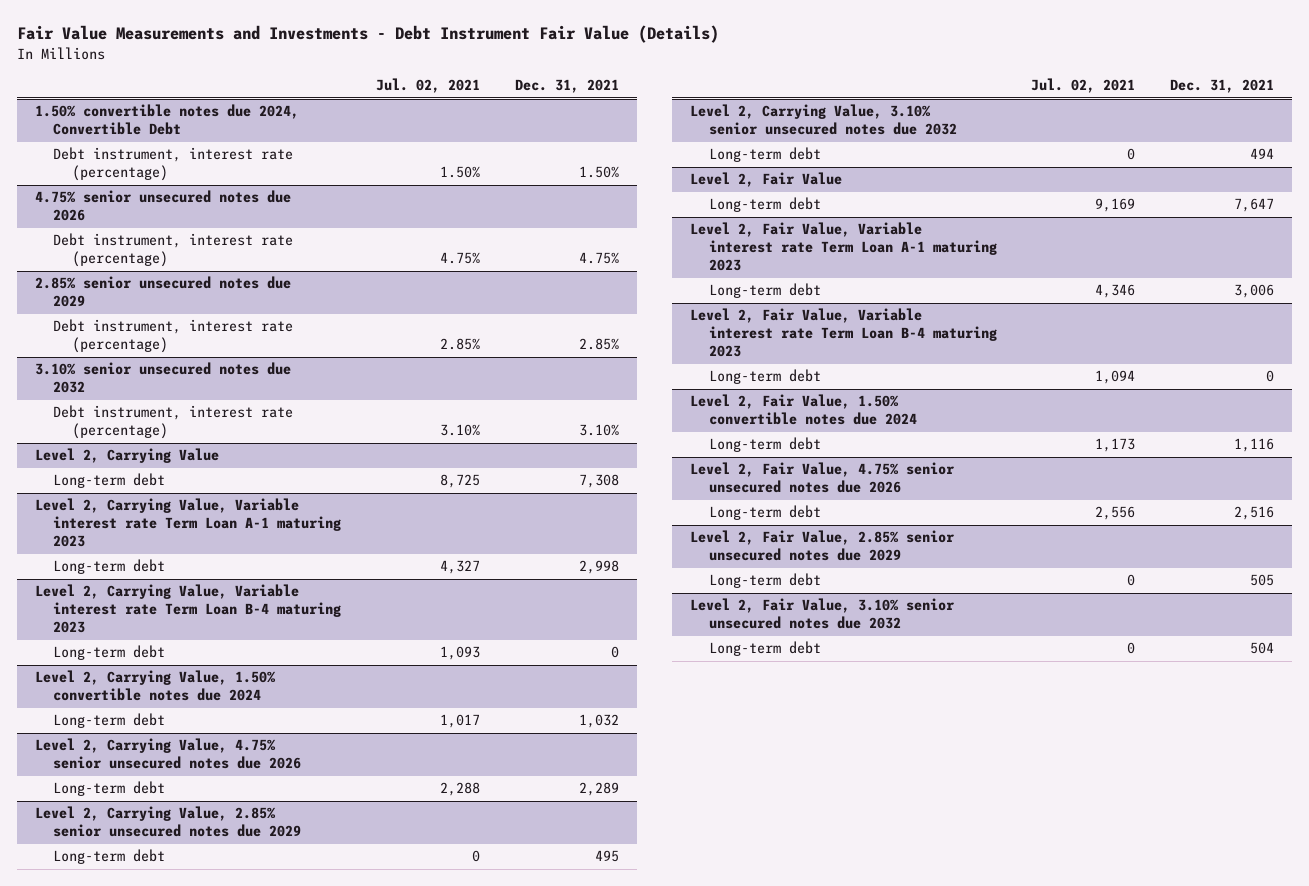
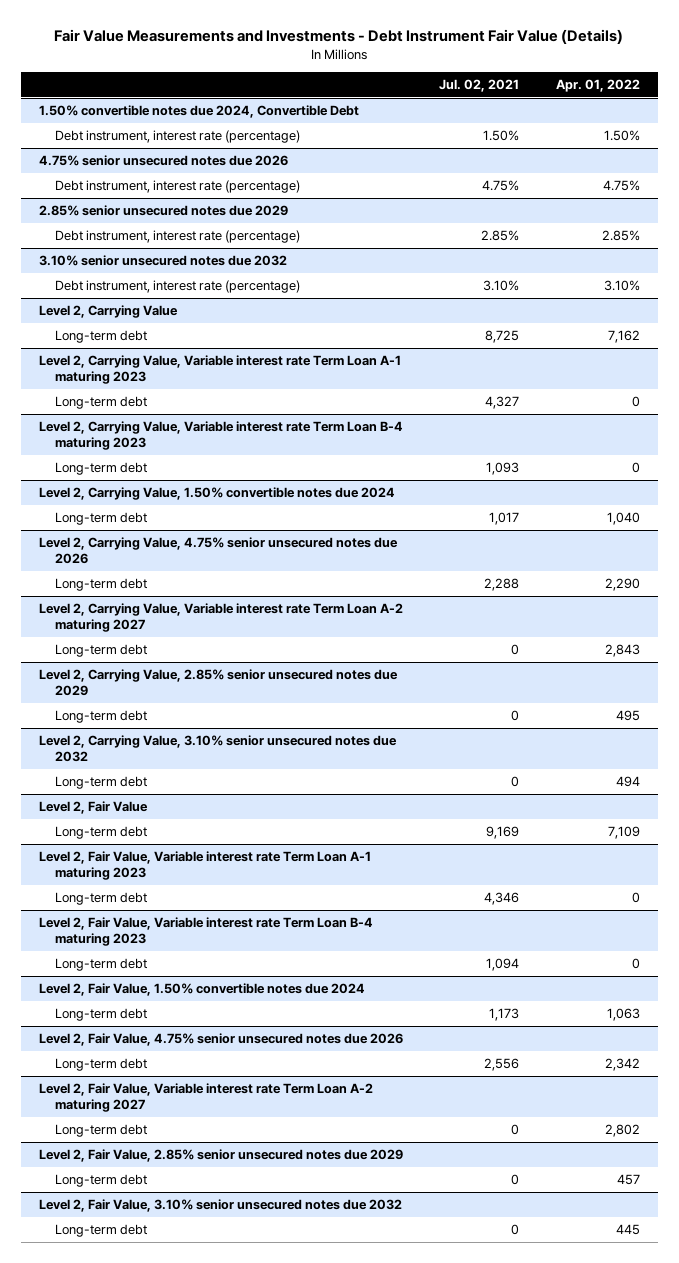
[515,79,620,94] Dec. 31, 2021 -> none
none -> [555,78,640,92] Apr. 01, 2022
none -> [39,603,404,633] Level 2, Carrying Value, Variable interest rate Term Loan A-2 maturing 2027
none -> [54,644,147,658] Long-term debt
none -> [39,1083,374,1113] Level 2, Fair Value, Variable interest rate Term Loan A-2 maturing 2027
none -> [54,1124,147,1138] Long-term debt

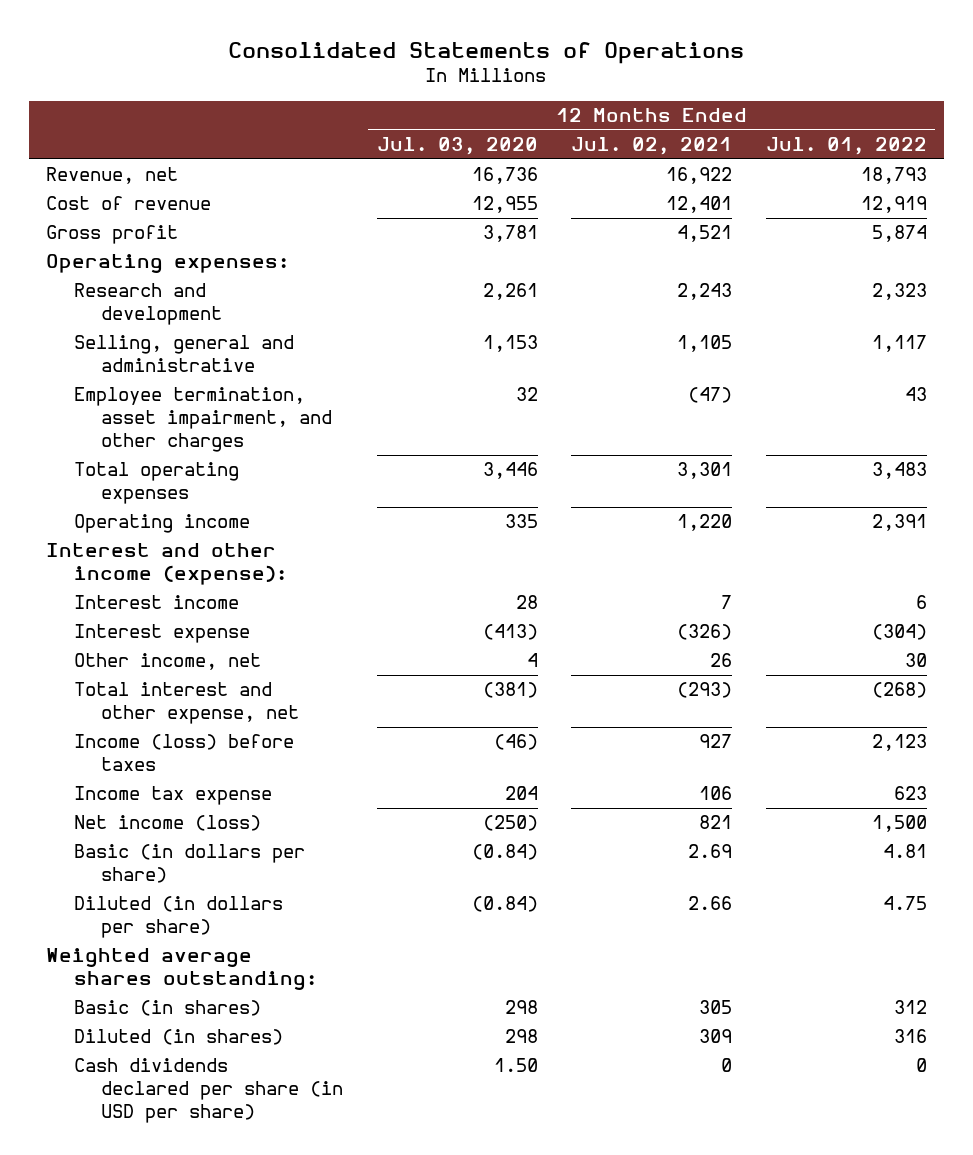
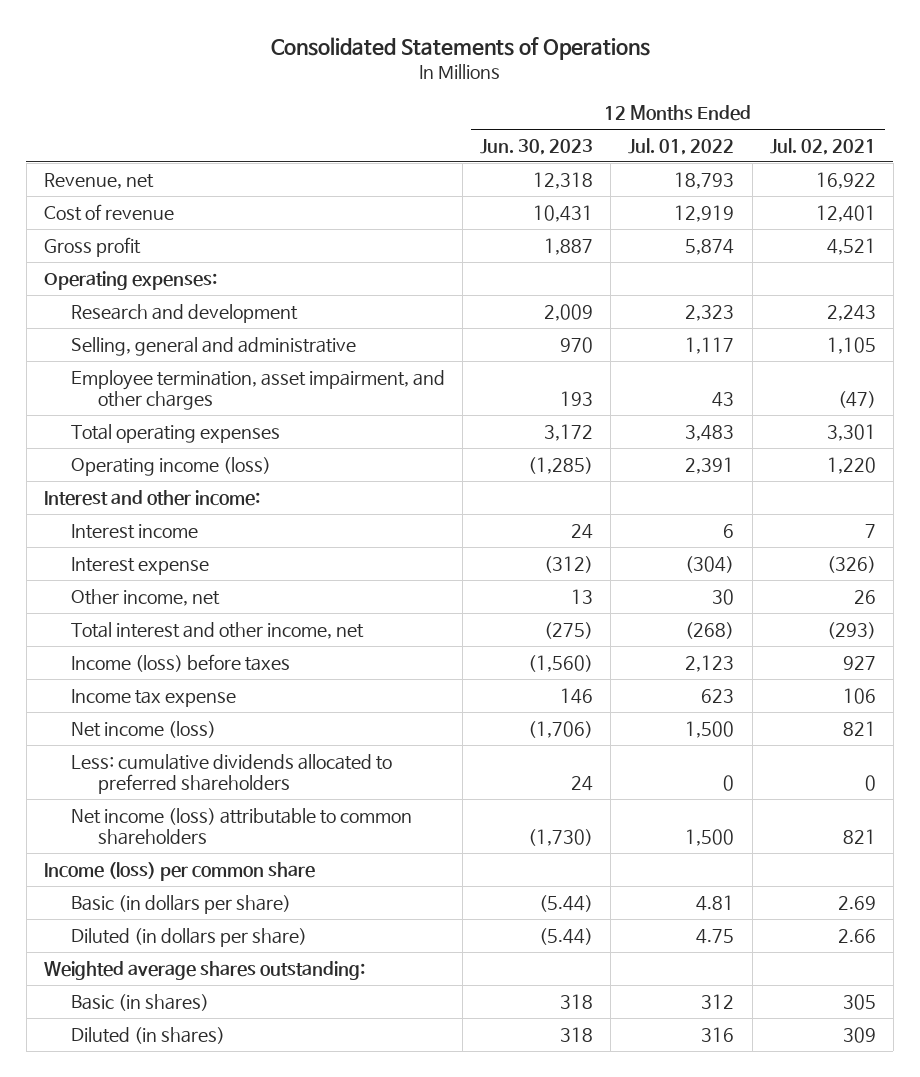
[376,137,538,156] Jul. 03, 2020 -> none
none -> [480,138,594,155] Jun. 30, 2023
[73,514,250,534] Operating income -> [70,456,271,476] Operating income (loss)
[45,543,287,586] Interest and other income (expense): -> [43,489,260,506] Interest and other income:
[73,682,300,725] Total interest and other expense, net -> [70,621,364,639] Total interest and other income, net
none -> [70,753,392,795] Less: cumulative dividends allocated to preferred shareholders
none -> [70,807,412,846] Net income (loss) attributable to common shareholders
none -> [43,861,315,881] Income (loss) per common share
[73,1058,344,1124] Cash dividends declared per share (in USD per share) -> none

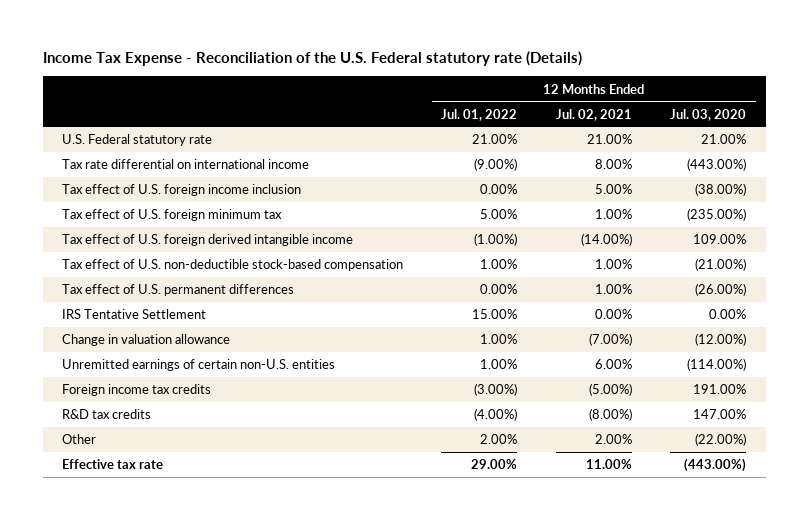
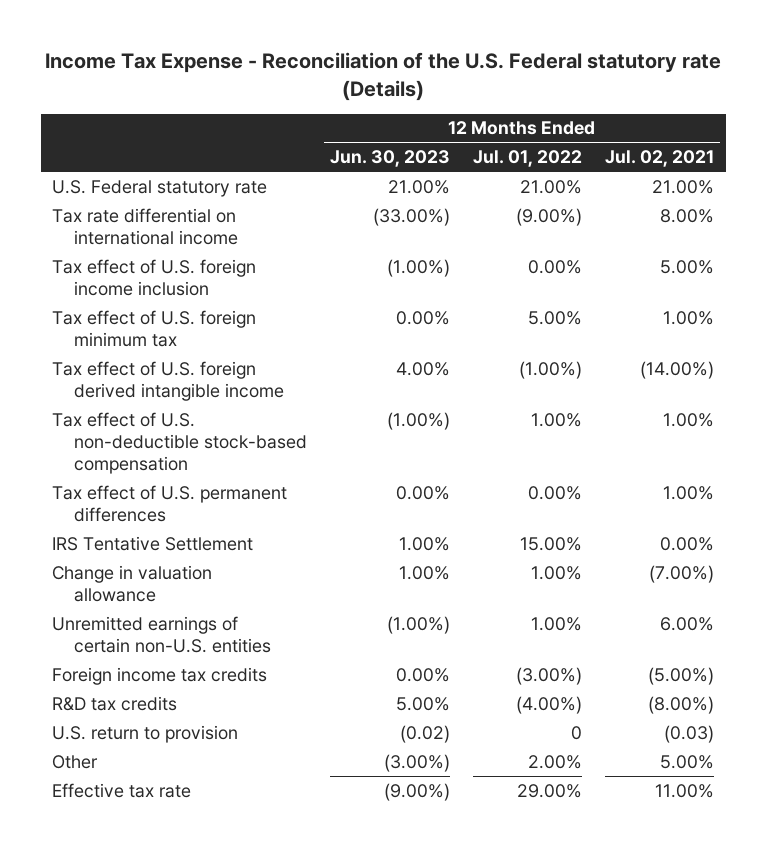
[670,108,747,121] Jul. 03, 2020 -> none
none -> [329,150,450,168] Jun. 30, 2023
none -> [52,724,239,743] U.S. return to provision
[594,434,632,445] 2.00% -> [660,754,715,769] 5.00%

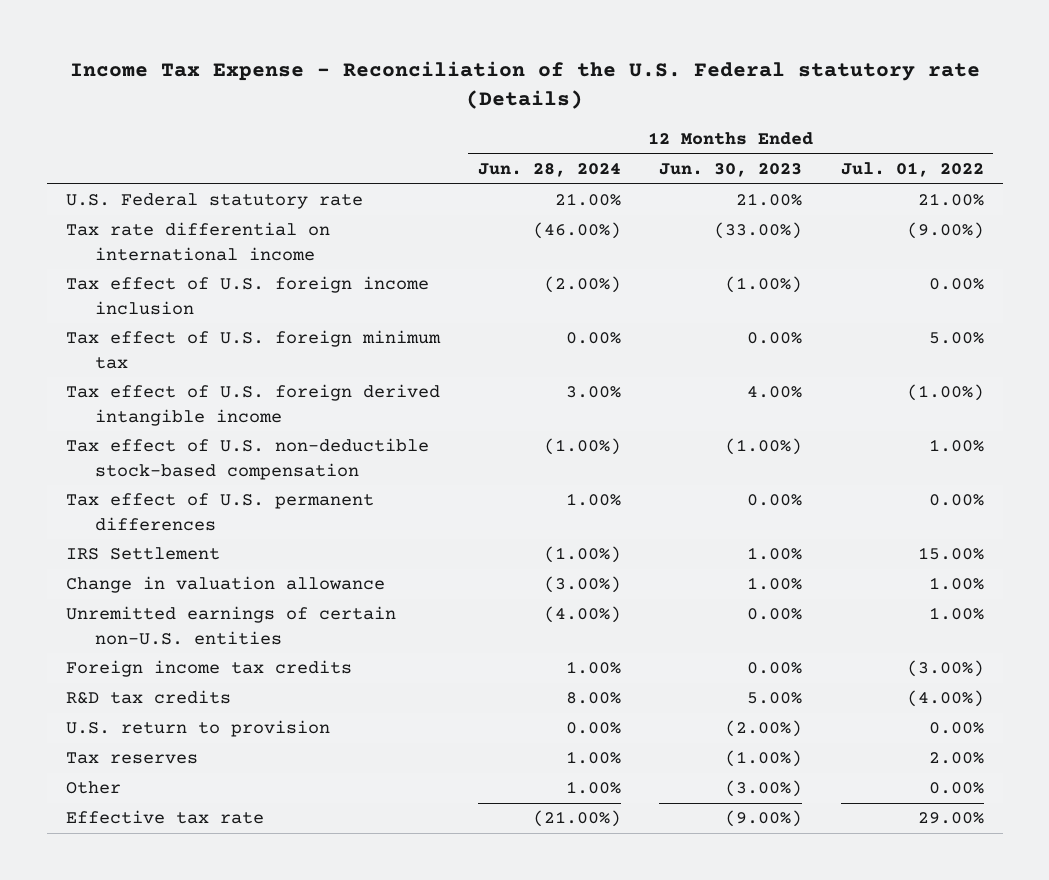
[605,150,715,168] Jul. 02, 2021 -> none
none -> [478,163,622,178] Jun. 28, 2024
[52,535,254,551] IRS Tentative Settlement -> [65,547,220,561] IRS Settlement
[386,615,450,634] (1.00%) -> [747,608,803,621] 0.00%
[399,724,450,743] (0.02) -> [725,720,803,738] (2.00%)
[570,725,582,740] 0 -> [928,722,984,735] 0.00%
none -> [65,752,198,765] Tax reserves
[527,754,582,769] 2.00% -> [928,782,984,795] 0.00%

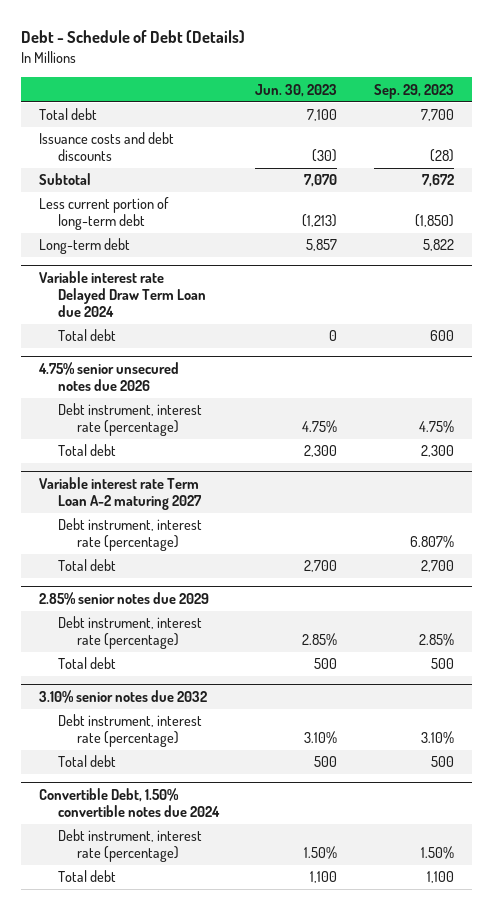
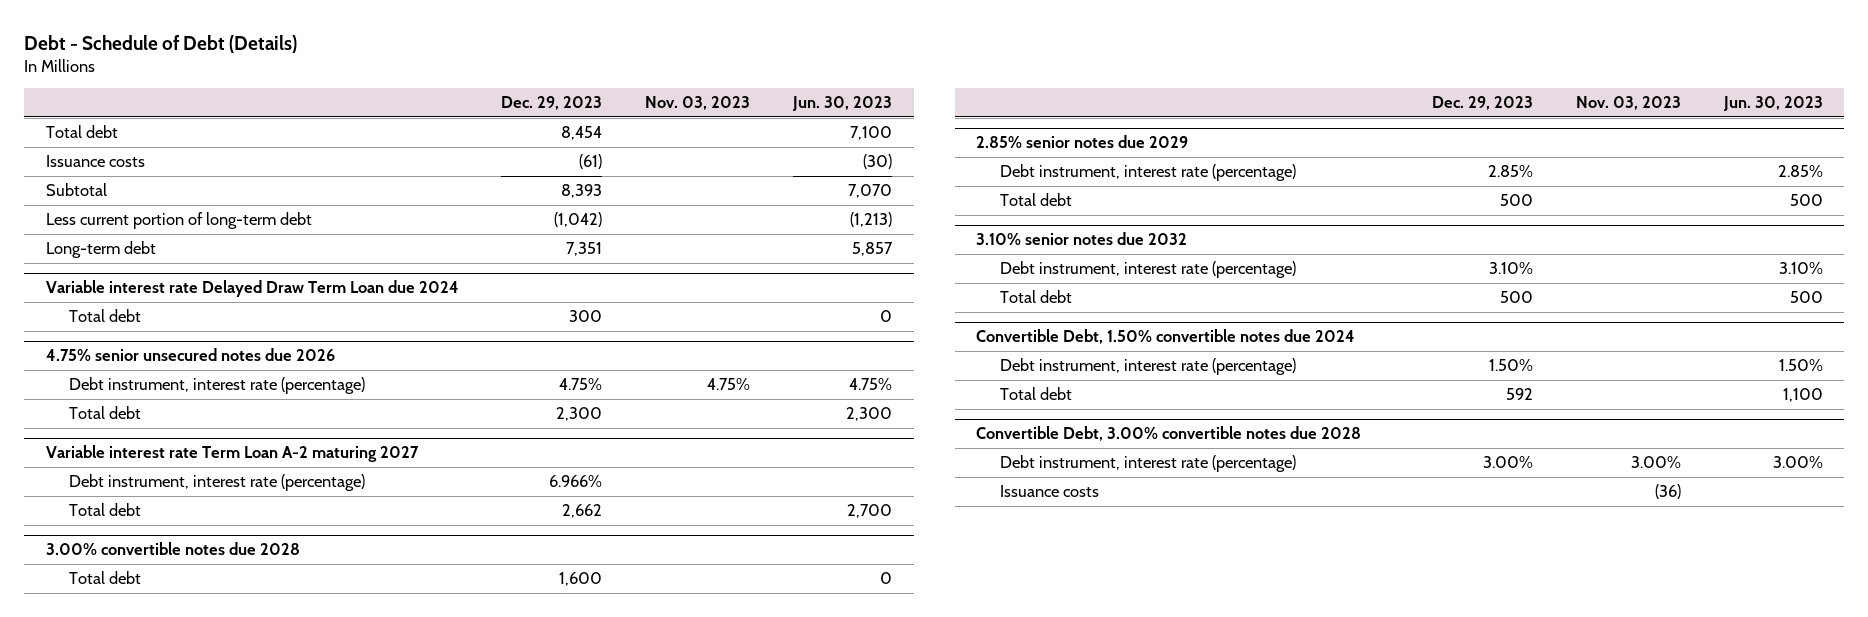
[373,83,454,99] Sep. 29, 2023 -> none
none -> [501,96,603,111] Dec. 29, 2023
none -> [645,96,751,111] Nov. 03, 2023
[39,132,175,162] Issuance costs and debt discounts -> [45,155,145,168] Issuance costs
none -> [45,542,300,556] 3.00% convertible notes due 2028
none -> [69,571,142,585] Total debt
none -> [976,426,1362,442] Convertible Debt, 3.00% convertible notes due 2028
none -> [999,455,1296,473] Debt instrument, interest rate (percentage)
none -> [999,485,1099,498] Issuance costs

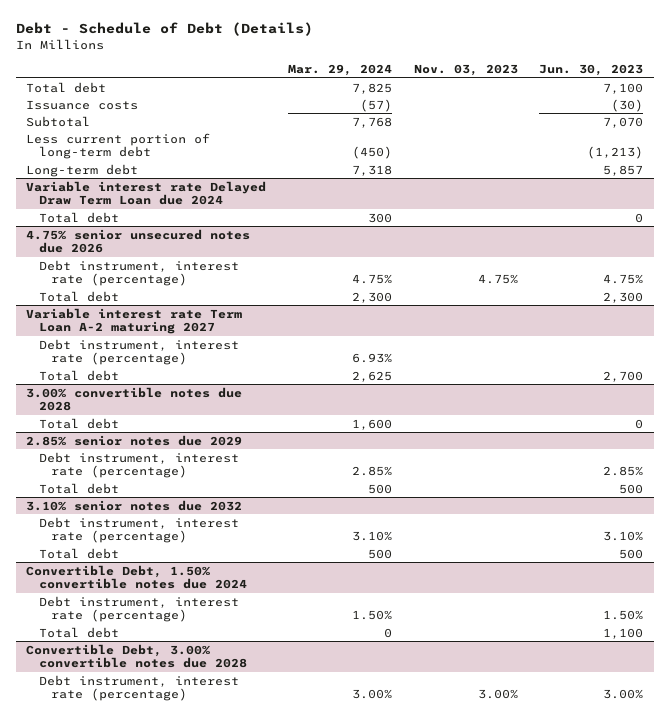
[501,96,603,111] Dec. 29, 2023 -> none
none -> [288,63,393,76] Mar. 29, 2024
[999,485,1099,498] Issuance costs -> none

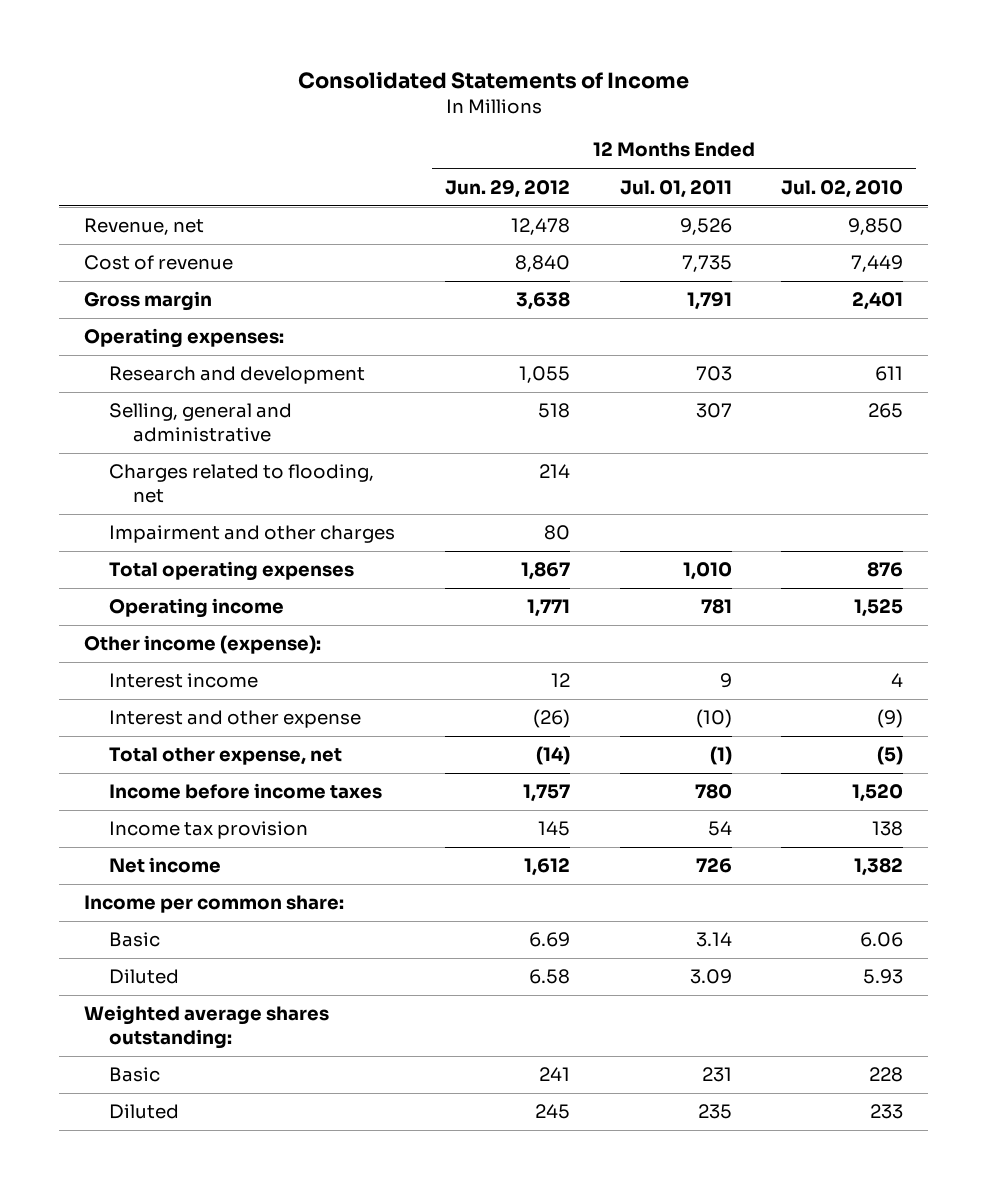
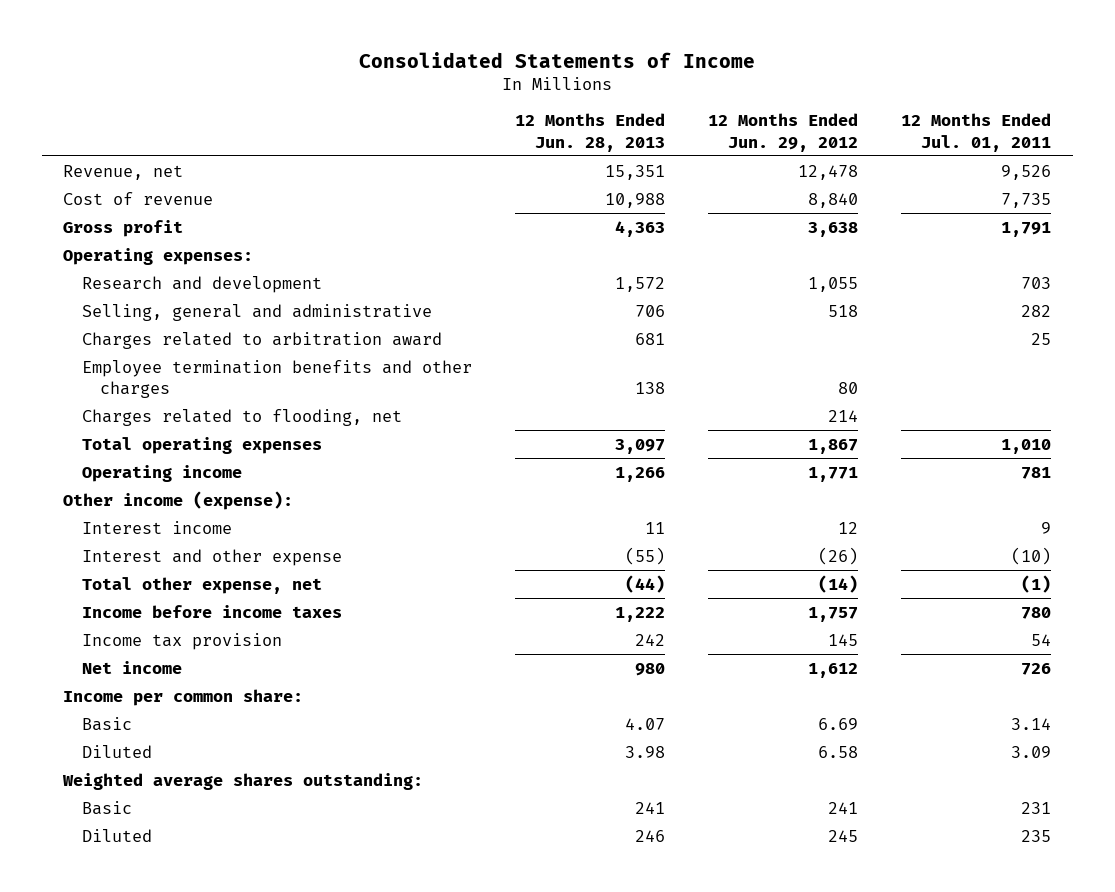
[781,179,904,198] Jul. 02, 2010 -> none
none -> [514,113,665,152] 12 Months Ended Jun. 28, 2013
[84,291,213,312] Gross margin -> [63,219,184,237] Gross profit
[695,403,732,419] 307 -> [1021,304,1052,317] 282
none -> [81,331,442,349] Charges related to arbitration award
none -> [81,359,472,399] Employee termination benefits and other charges
[108,525,395,544] Impairment and other charges -> none

